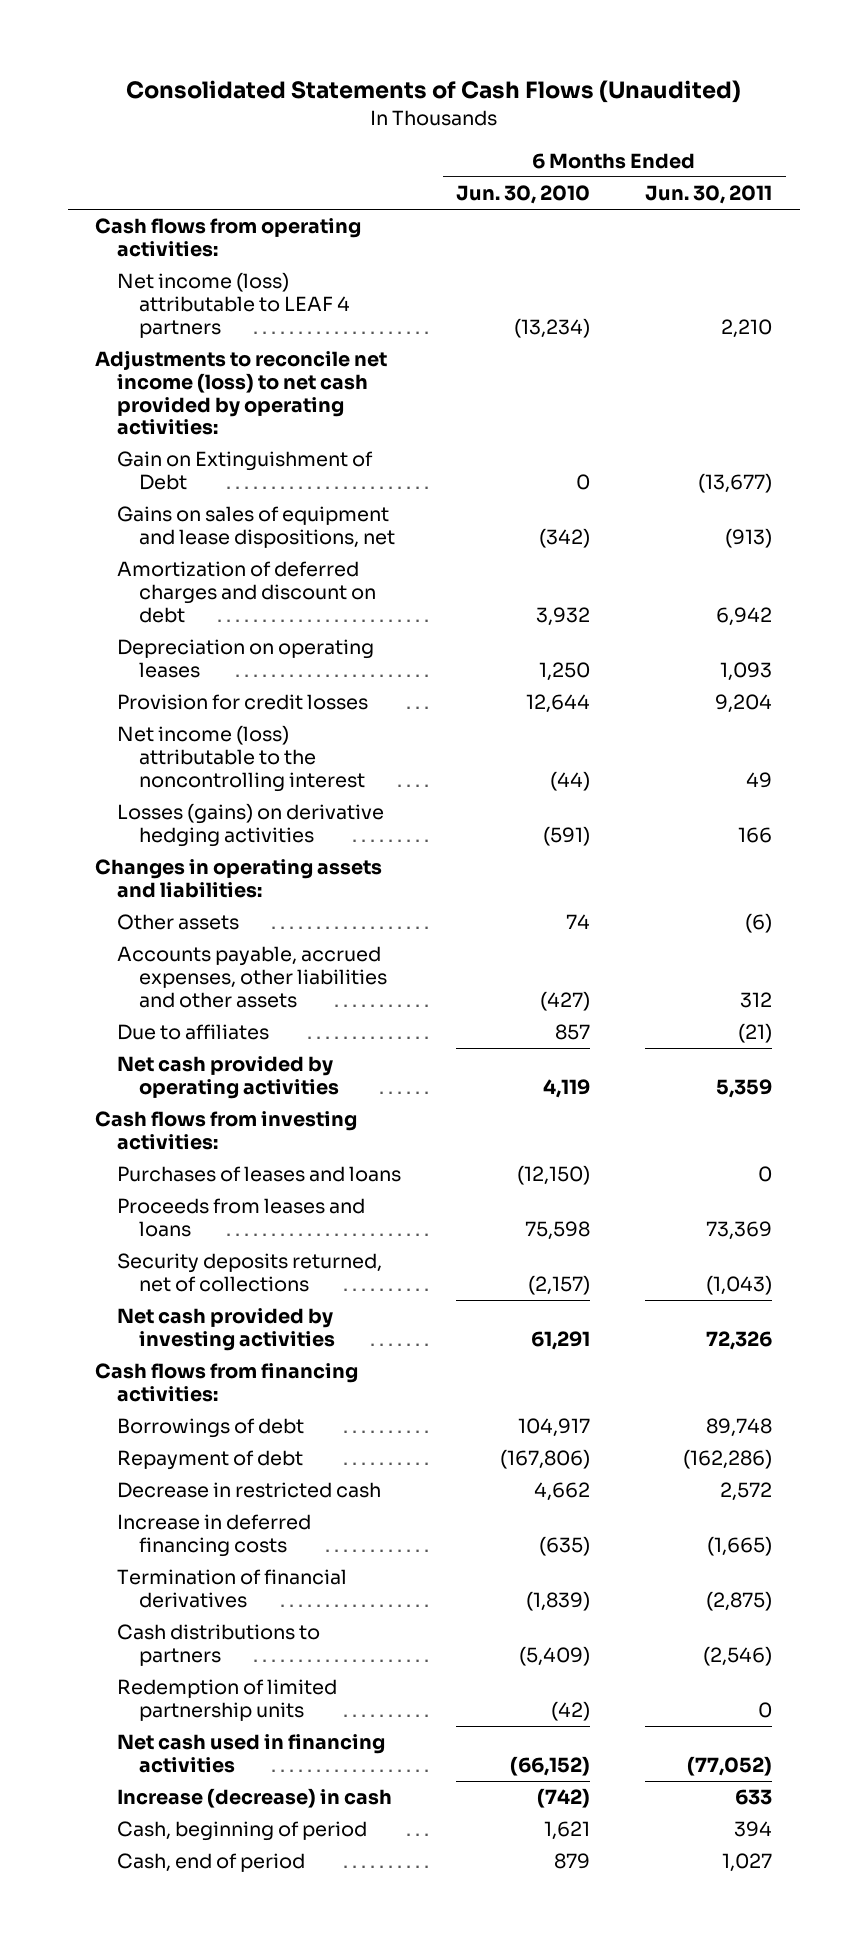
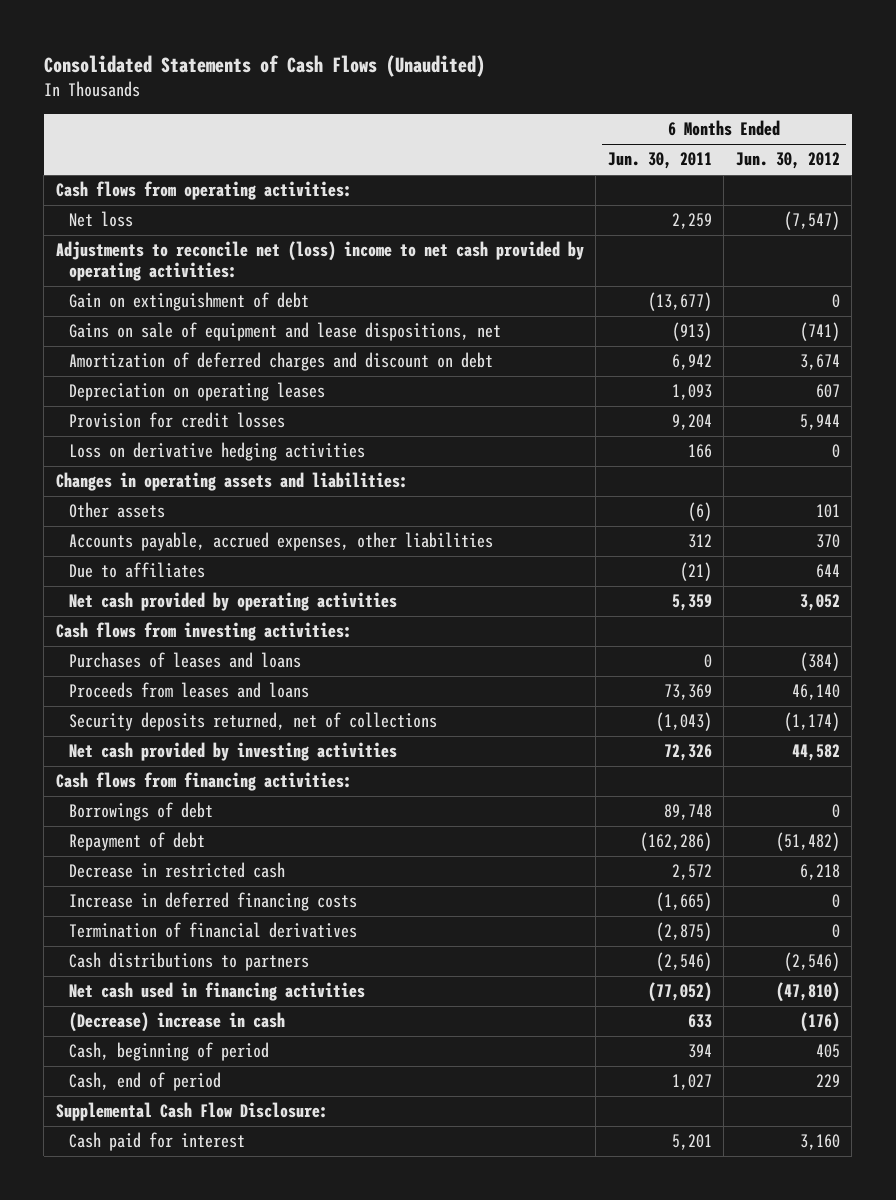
[456,185,591,205] Jun. 30, 2010 -> none
none -> [735,152,840,170] Jun. 30, 2012
[117,272,351,338] Net income (loss) attributable to LEAF 4 partners -> [68,211,133,228] Net loss
[721,318,773,338] 2,210 -> [671,213,712,230] 2,259
[95,350,388,436] Adjustments to reconcile net income (loss) to net cash provided by operating activities: -> [55,241,584,282] Adjustments to reconcile net (loss) income to net cash provided by operating activities:
[117,451,374,491] Gain on Extinguishment of Debt -> [68,292,309,312] Gain on extinguishment of debt
[117,506,396,549] Gains on sales of equipment and lease dispositions, net -> [68,322,501,342] Gains on sale of equipment and lease dispositions, net
[117,725,366,792] Net income (loss) attributable to the noncontrolling interest -> none
[117,803,385,848] Losses (gains) on derivative hedging activities -> [68,442,365,462] Loss on derivative hedging activities
[117,946,388,1008] Accounts payable, accrued expenses, other liabilities and other assets -> [68,532,493,552] Accounts payable, accrued expenses, other liabilities
[117,1679,338,1722] Redemption of limited partnership units -> none
[117,1788,393,1809] Increase (decrease) in cash -> [68,1012,285,1033] (Decrease) increase in cash
none -> [55,1102,328,1122] Supplemental Cash Flow Disclosure:
none -> [68,1132,245,1152] Cash paid for interest

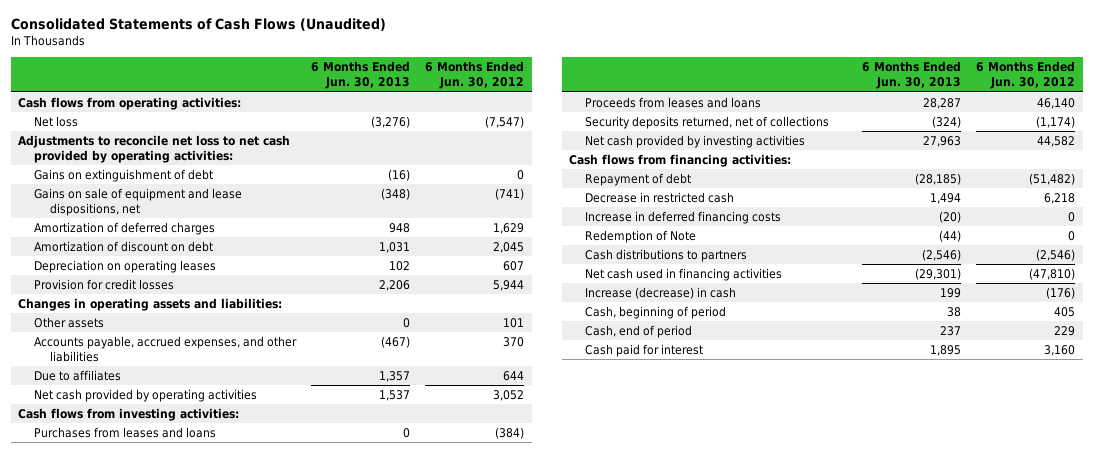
[607,152,712,170] Jun. 30, 2011 -> none
none -> [311,61,411,90] 6 Months Ended Jun. 30, 2013
[55,241,584,282] Adjustments to reconcile net (loss) income to net cash provided by operating activities: -> [18,135,291,164] Adjustments to reconcile net loss to net cash provided by operating activities:
[68,292,309,312] Gain on extinguishment of debt -> [34,169,214,183] Gains on extinguishment of debt
[68,352,493,372] Amortization of deferred charges and discount on debt -> [34,222,216,236] Amortization of deferred charges
[799,354,840,371] 3,674 -> [493,223,525,235] 1,629
none -> [34,241,214,253] Amortization of discount on debt
[68,442,365,462] Loss on derivative hedging activities -> none
[68,532,493,552] Accounts payable, accrued expenses, other liabilities -> [34,336,298,363] Accounts payable, accrued expenses, and other liabilities
[68,652,301,669] Purchases of leases and loans -> [34,427,217,439] Purchases from leases and loans
[68,802,213,822] Borrowings of debt -> none
[68,922,357,939] Termination of financial derivatives -> none
none -> [585,230,697,244] Redemption of Note
[68,1012,285,1033] (Decrease) increase in cash -> [585,287,737,300] Increase (decrease) in cash
[55,1102,328,1122] Supplemental Cash Flow Disclosure: -> none

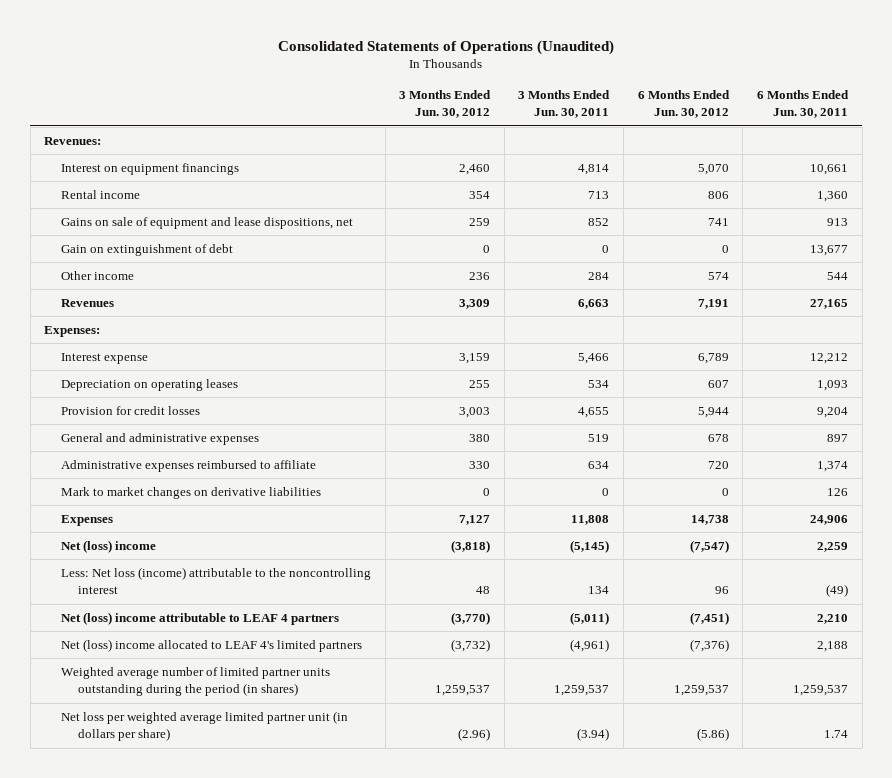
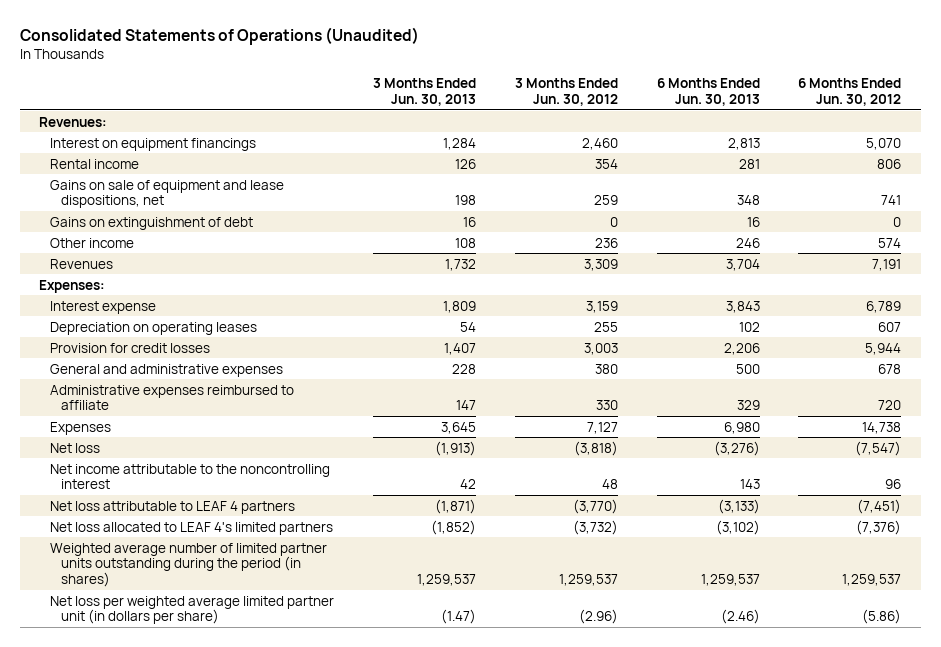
[518,90,611,119] 3 Months Ended Jun. 30, 2011 -> none
[756,90,849,119] 6 Months Ended Jun. 30, 2011 -> none
none -> [373,78,477,106] 3 Months Ended Jun. 30, 2013
none -> [656,78,760,106] 6 Months Ended Jun. 30, 2013
[60,244,233,257] Gain on extinguishment of debt -> [50,216,254,230] Gains on extinguishment of debt
[60,487,321,500] Mark to market changes on derivative liabilities -> none
[60,540,156,554] Net (loss) income -> [50,442,101,453] Net loss
[60,567,371,595] Less: Net loss (income) attributable to the noncontrolling interest -> [50,463,331,490] Net income attributable to the noncontrolling interest
[60,612,339,626] Net (loss) income attributable to LEAF 4 partners -> [50,500,296,514] Net loss attributable to LEAF 4 partners
[60,639,362,653] Net (loss) income allocated to LEAF 4's limited partners -> [50,521,334,535] Net loss allocated to LEAF 4's limited partners

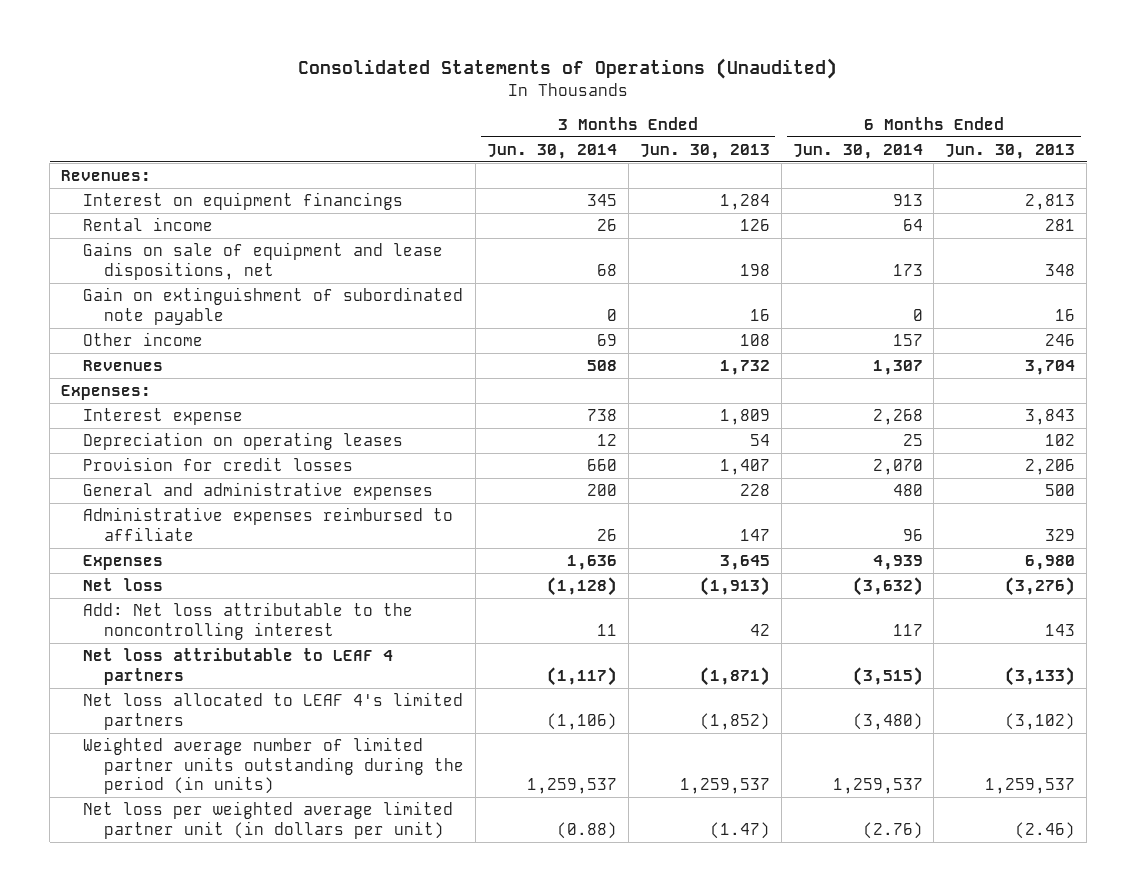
[514,78,618,106] 3 Months Ended Jun. 30, 2012 -> none
[798,78,902,106] 6 Months Ended Jun. 30, 2012 -> none
none -> [487,143,618,159] Jun. 30, 2014
none -> [792,143,923,159] Jun. 30, 2014
[50,216,254,230] Gains on extinguishment of debt -> [82,287,463,325] Gain on extinguishment of subordinated note payable
[50,463,331,490] Net income attributable to the noncontrolling interest -> [82,602,413,640] Add: Net loss attributable to the noncontrolling interest
[50,542,328,588] Weighted average number of limited partner units outstanding during the period (in shares) -> [82,737,465,795] Weighted average number of limited partner units outstanding during the period (in units)
[50,595,335,625] Net loss per weighted average limited partner unit (in dollars per share) -> [82,801,453,839] Net loss per weighted average limited partner unit (in dollars per unit)

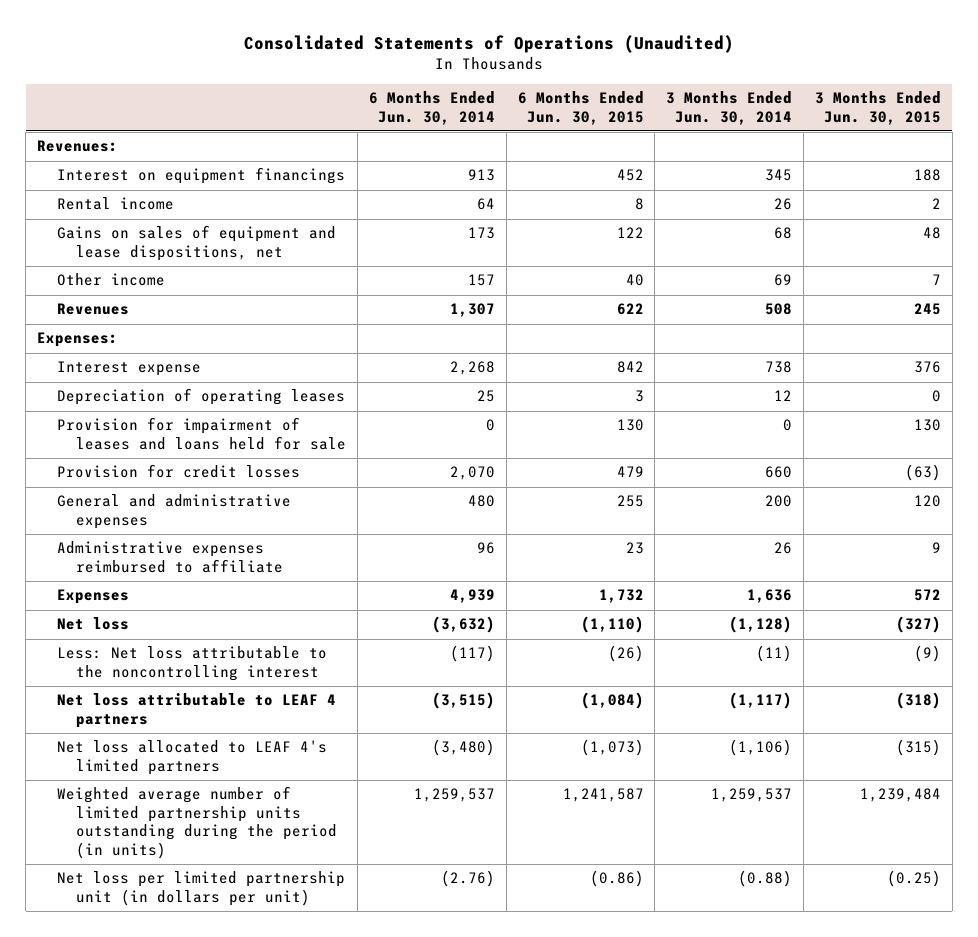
[639,143,770,159] Jun. 30, 2013 -> none
[945,143,1076,159] Jun. 30, 2013 -> none
none -> [517,91,644,125] 6 Months Ended Jun. 30, 2015
none -> [815,91,942,125] 3 Months Ended Jun. 30, 2015
[82,287,463,325] Gain on extinguishment of subordinated note payable -> none
[82,242,443,280] Gains on sale of equipment and lease dispositions, net -> [56,225,336,261] Gains on sales of equipment and lease dispositions, net
[82,432,403,451] Depreciation on operating leases -> [56,388,345,406] Depreciation of operating leases
none -> [56,417,347,450] Provision for impairment of leases and loans held for sale
[82,602,413,640] Add: Net loss attributable to the noncontrolling interest -> [56,646,327,681] Less: Net loss attributable to the noncontrolling interest
[597,623,618,636] 11 -> [756,645,793,663] (11)
[892,623,923,636] 117 -> [449,645,495,663] (117)
[82,737,465,795] Weighted average number of limited partner units outstanding during the period (in units) -> [56,786,338,860] Weighted average number of limited partnership units outstanding during the period (in units)
[82,801,453,839] Net loss per weighted average limited partner unit (in dollars per unit) -> [56,871,345,906] Net loss per limited partnership unit (in dollars per unit)

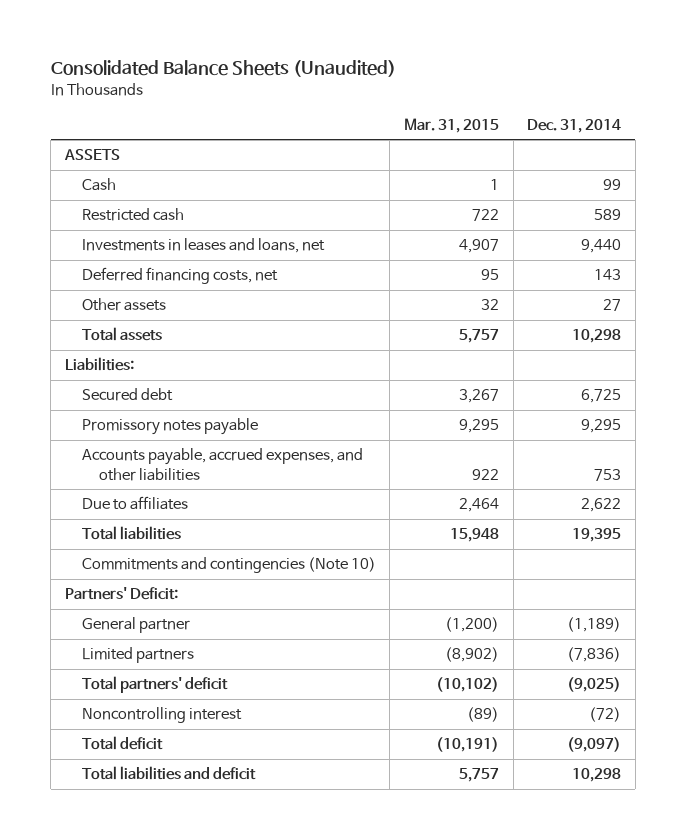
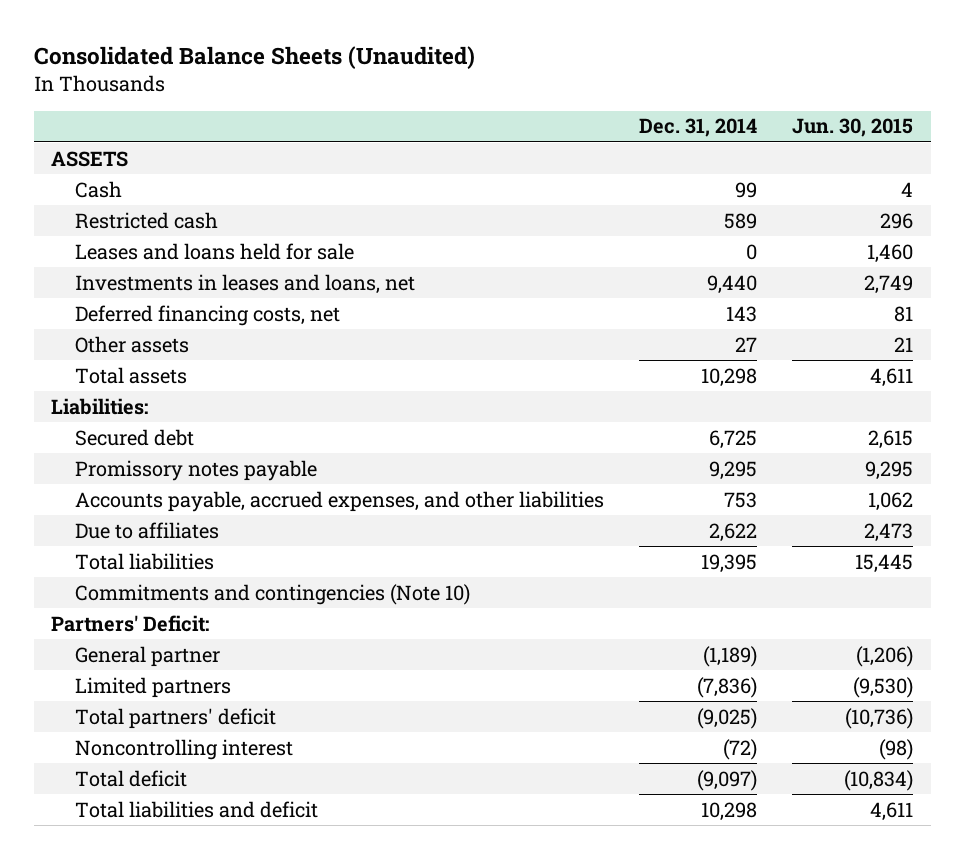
[403,118,499,134] Mar. 31, 2015 -> none
none -> [792,118,914,138] Jun. 30, 2015
none -> [75,242,355,260] Leases and loans held for sale

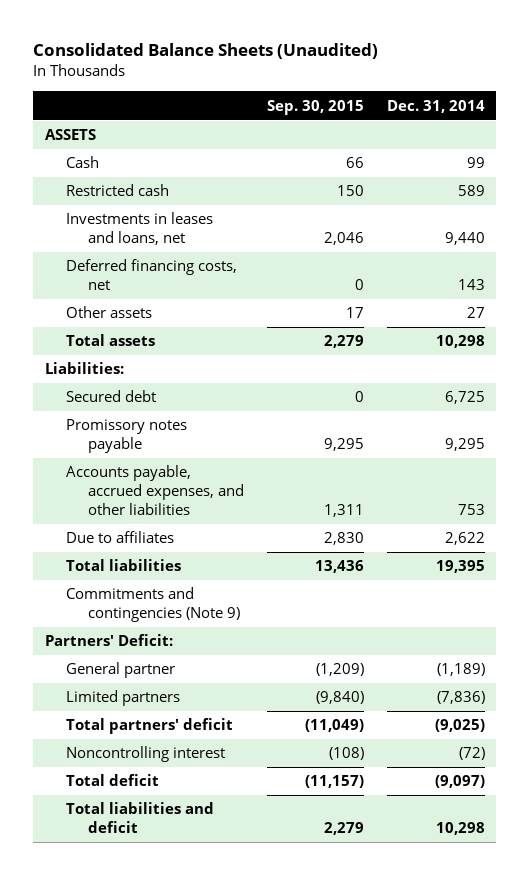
[792,118,914,138] Jun. 30, 2015 -> none
none -> [266,99,364,115] Sep. 30, 2015
[75,242,355,260] Leases and loans held for sale -> none
[75,583,471,605] Commitments and contingencies (Note 10) -> [66,587,241,623] Commitments and contingencies (Note 9)

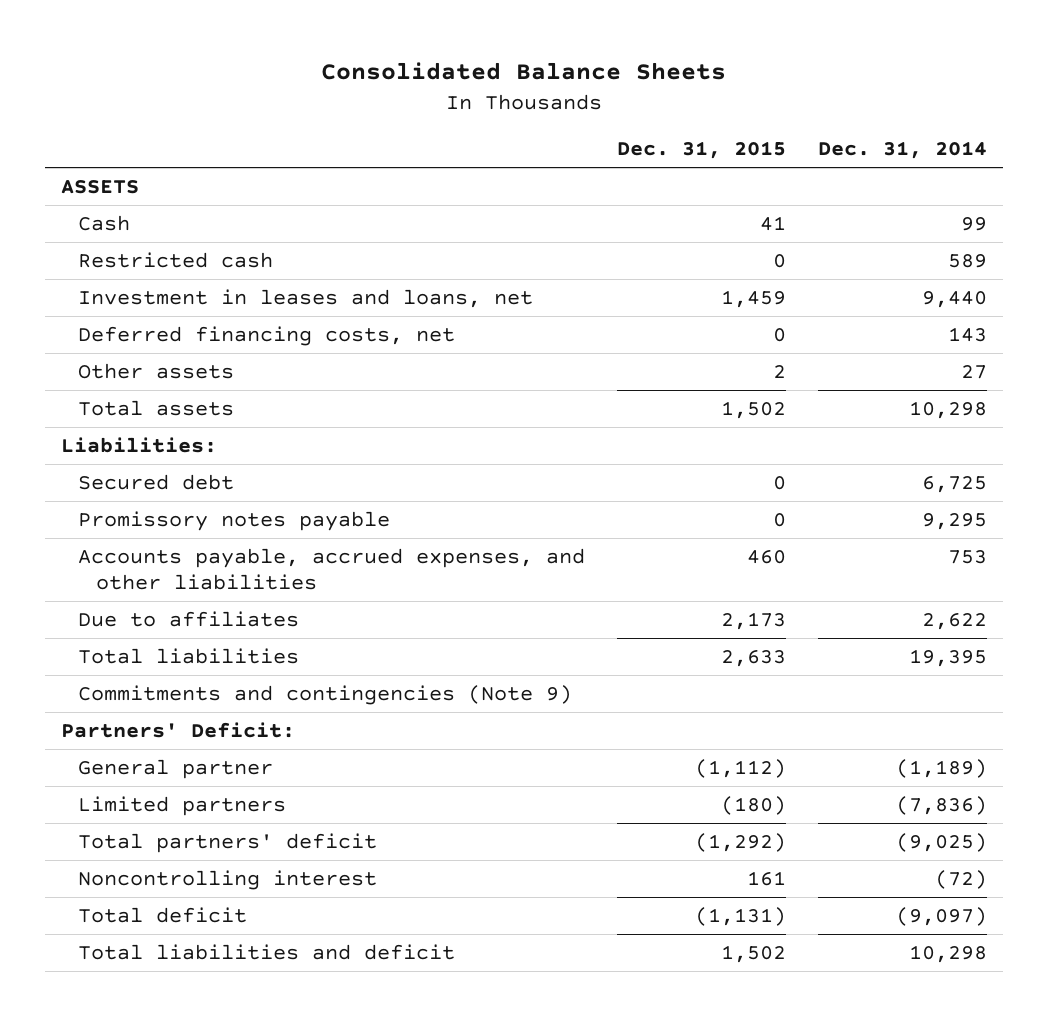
[33,43,379,60] Consolidated Balance Sheets (Unaudited) -> [321,62,727,81] Consolidated Balance Sheets
[266,99,364,115] Sep. 30, 2015 -> none
none -> [617,141,787,160] Dec. 31, 2015
[66,212,214,246] Investments in leases and loans, net -> [78,288,534,308] Investment in leases and loans, net

